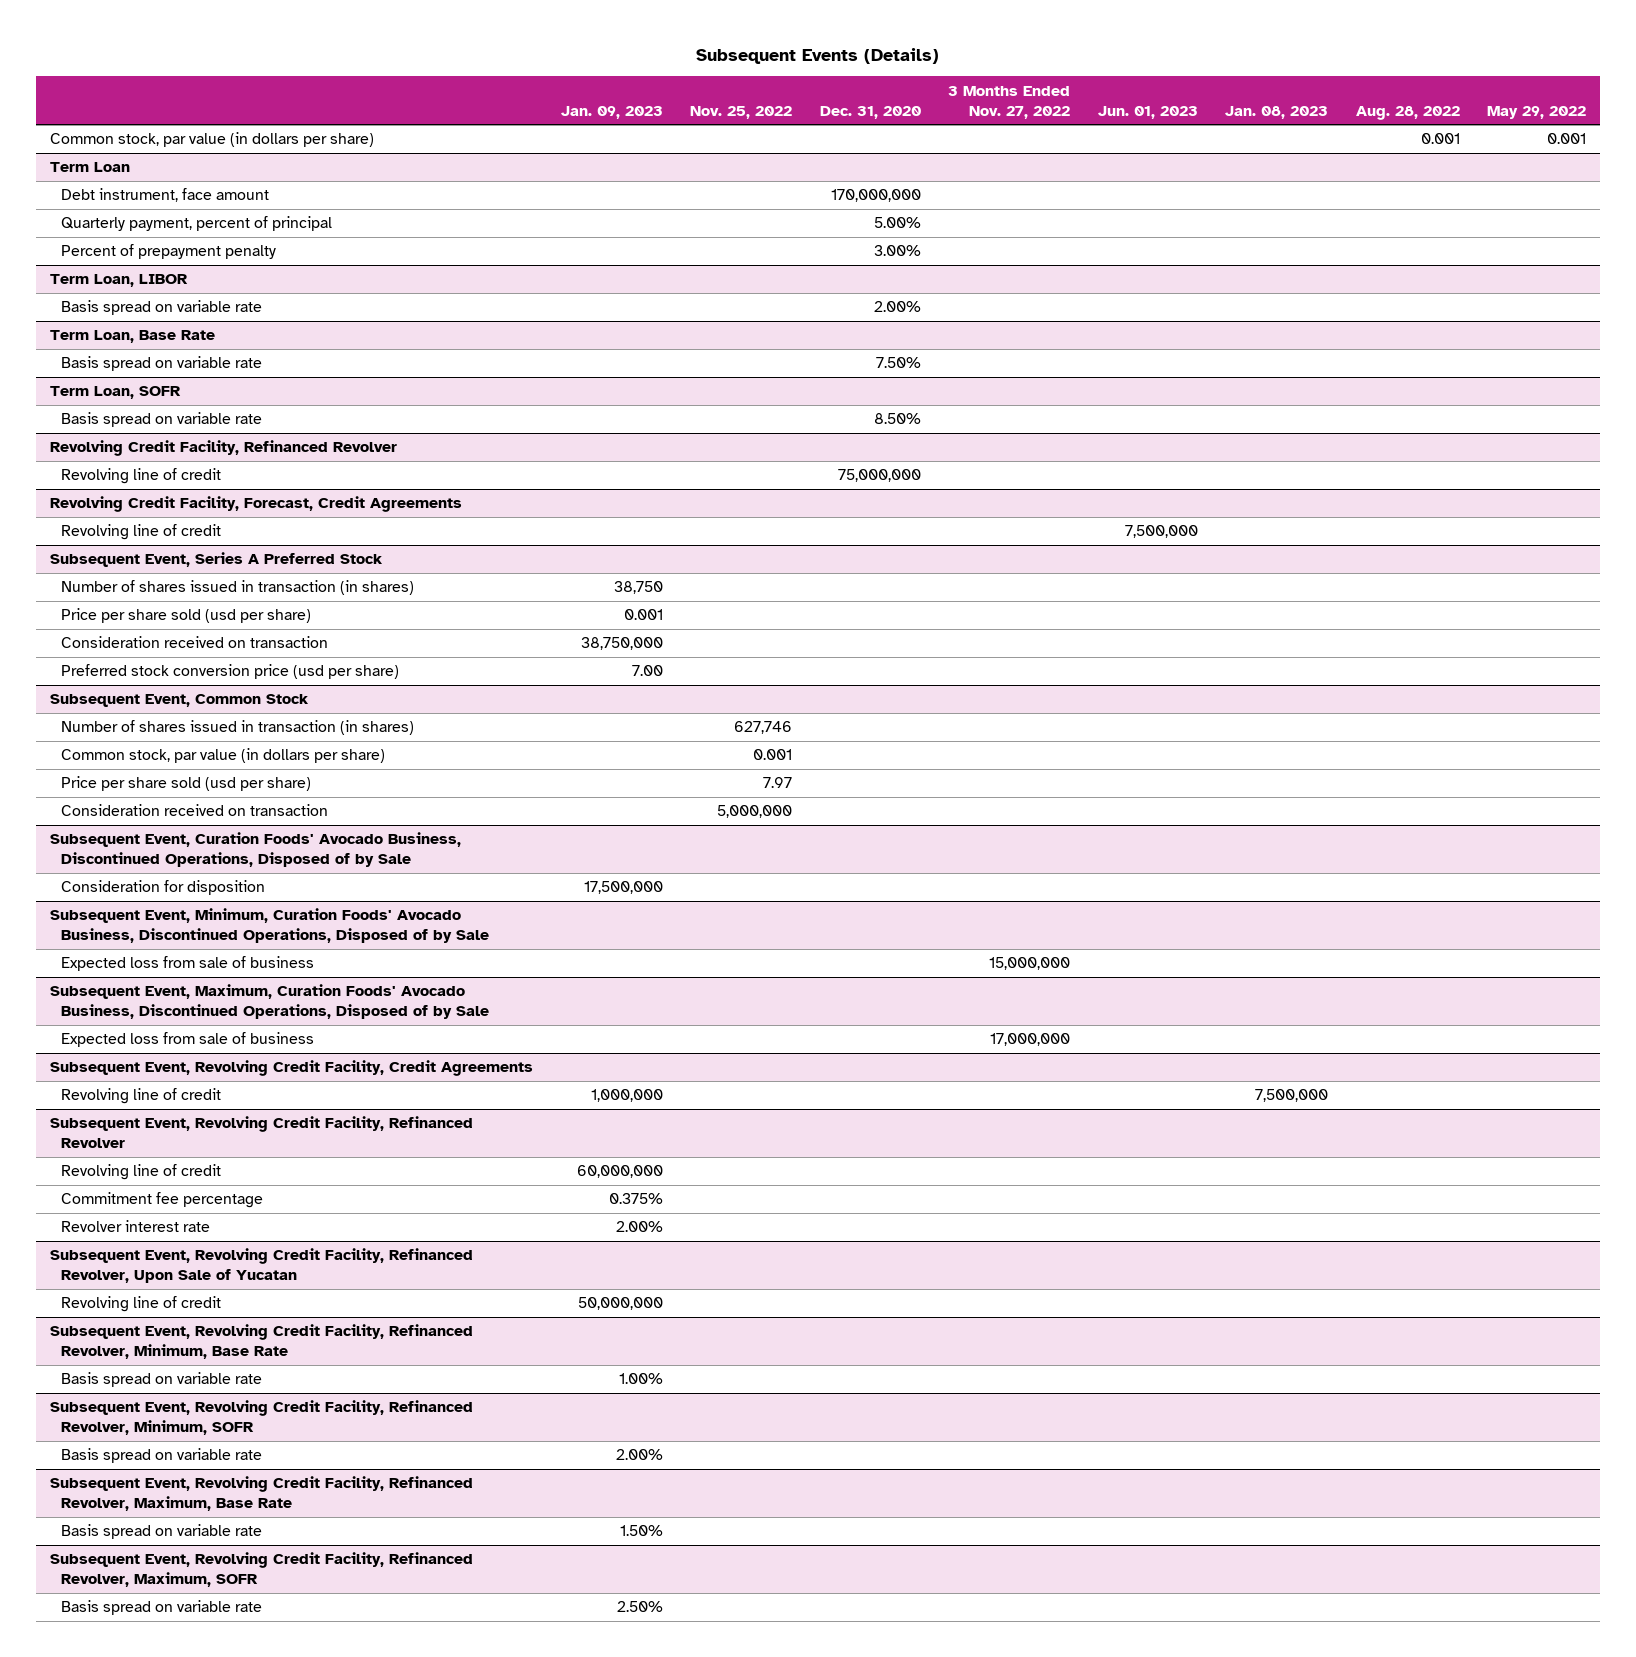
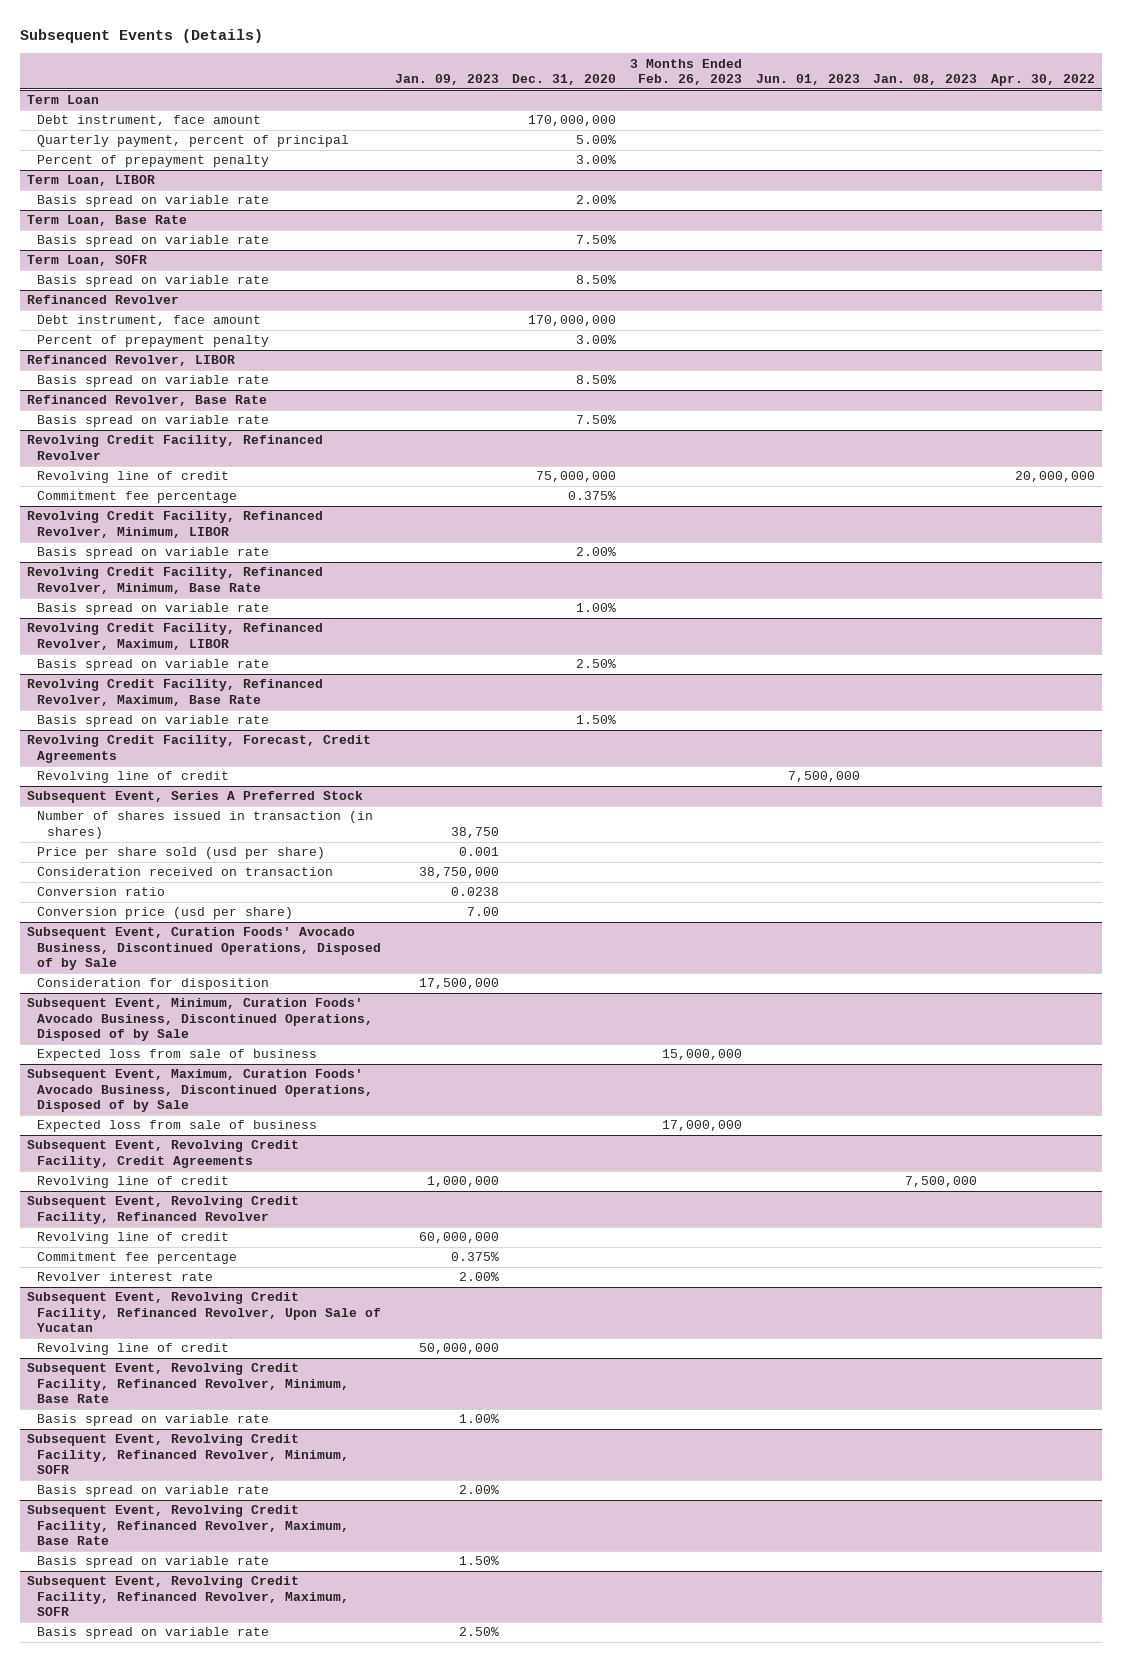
[690,105,793,119] Nov. 25, 2022 -> none
[948,85,1071,119] 3 Months Ended Nov. 27, 2022 -> none
[1355,105,1460,120] Aug. 28, 2022 -> none
[1487,105,1587,119] May 29, 2022 -> none
none -> [630,58,743,85] 3 Months Ended Feb. 26, 2023
none -> [990,73,1095,86] Apr. 30, 2022
[50,132,375,148] Common stock, par value (in dollars per share) -> none
none -> [26,295,179,305] Refinanced Revolver
none -> [37,315,262,327] Debt instrument, face amount
none -> [37,335,270,348] Percent of prepayment penalty
none -> [26,355,235,367] Refinanced Revolver, LIBOR
none -> [37,375,270,388] Basis spread on variable rate
none -> [26,395,267,407] Refinanced Revolver, Base Rate
none -> [37,415,270,428] Basis spread on variable rate
none -> [37,491,238,504] Commitment fee percentage
none -> [26,511,323,538] Revolving Credit Facility, Refinanced Revolver, Minimum, LIBOR
none -> [37,547,270,560] Basis spread on variable rate
none -> [26,567,323,594] Revolving Credit Facility, Refinanced Revolver, Minimum, Base Rate
none -> [37,603,270,616] Basis spread on variable rate
none -> [26,623,323,650] Revolving Credit Facility, Refinanced Revolver, Maximum, LIBOR
none -> [37,659,270,672] Basis spread on variable rate
none -> [26,679,323,706] Revolving Credit Facility, Refinanced Revolver, Maximum, Base Rate
none -> [37,715,270,728] Basis spread on variable rate
[50,694,310,708] Subsequent Event, Common Stock -> none
[61,720,415,736] Number of shares issued in transaction (in shares) -> none
[61,748,386,764] Common stock, par value (in dollars per share) -> none
[61,776,312,792] Price per share sold (usd per share) -> none
[61,804,329,817] Consideration received on transaction -> none
none -> [37,887,166,897] Conversion ratio
[61,664,400,680] Preferred stock conversion price (usd per share) -> [37,907,294,920] Conversion price (usd per share)

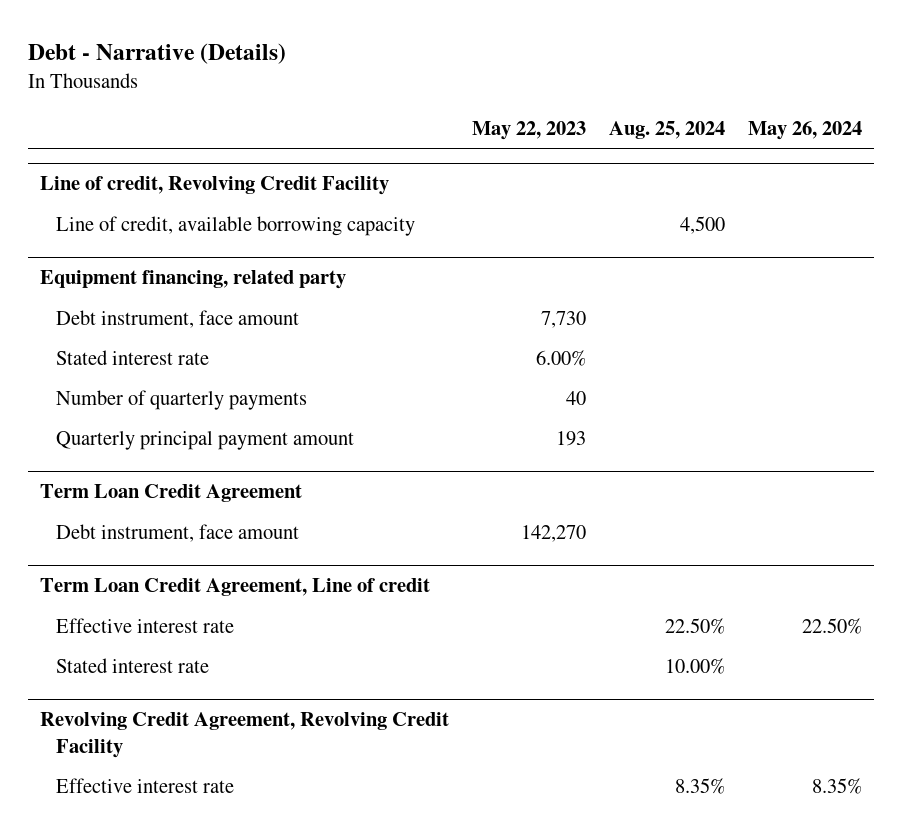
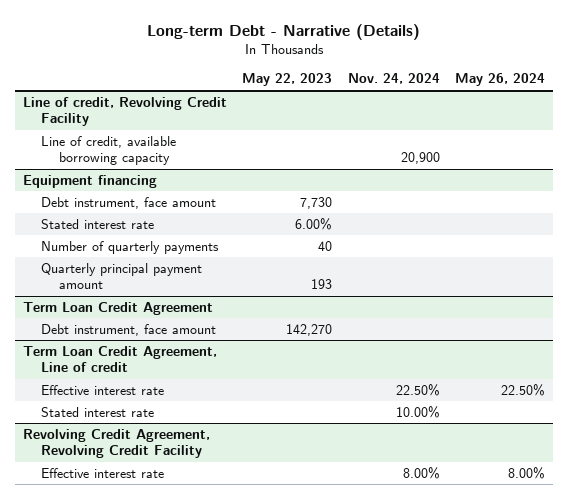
[28,42,287,64] Debt - Narrative (Details) -> [146,24,420,41] Long-term Debt - Narrative (Details)
[609,121,726,140] Aug. 25, 2024 -> none
none -> [347,73,440,85] Nov. 24, 2024
[39,270,346,290] Equipment financing, related party -> [22,174,157,188] Equipment financing
[812,777,863,794] 8.35% -> [507,466,545,479] 8.00%

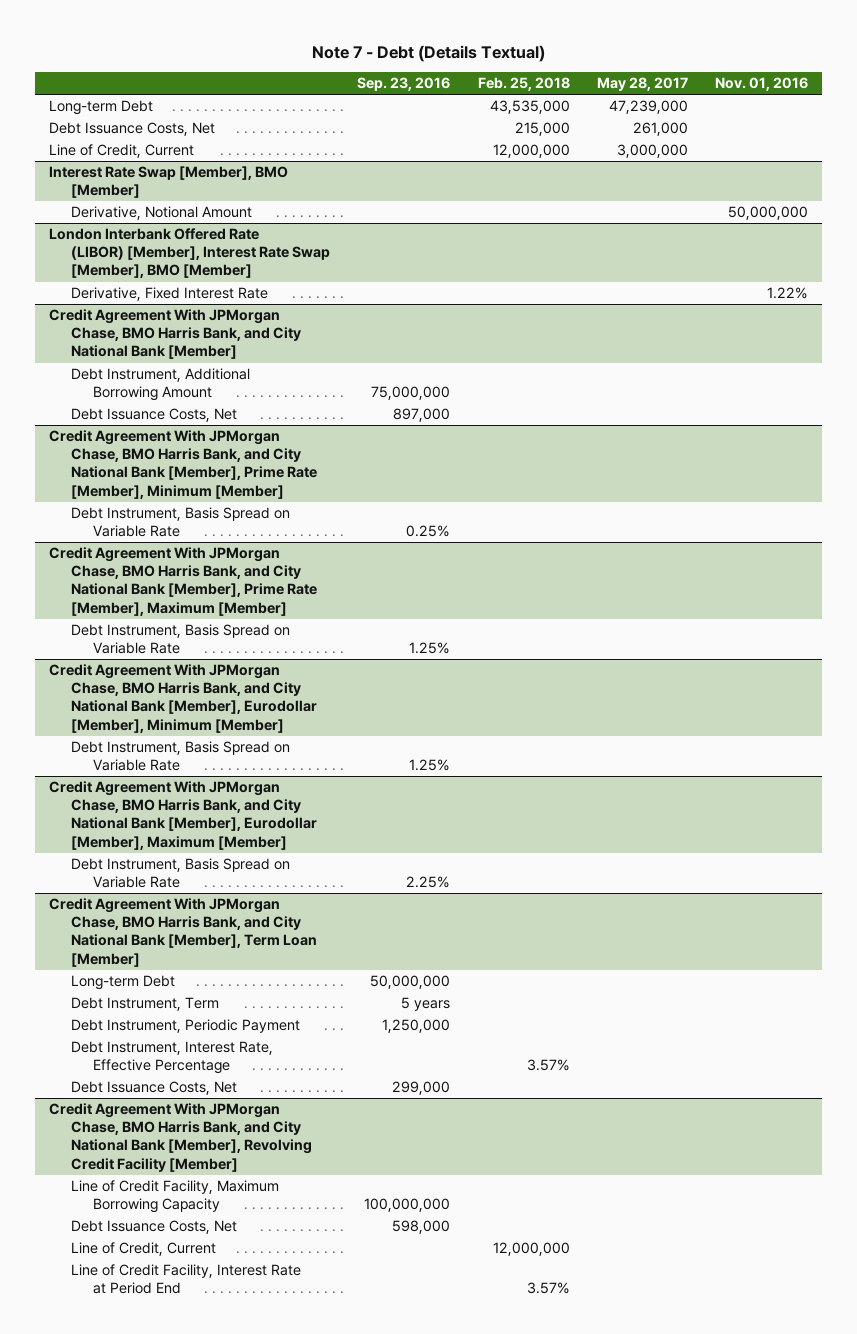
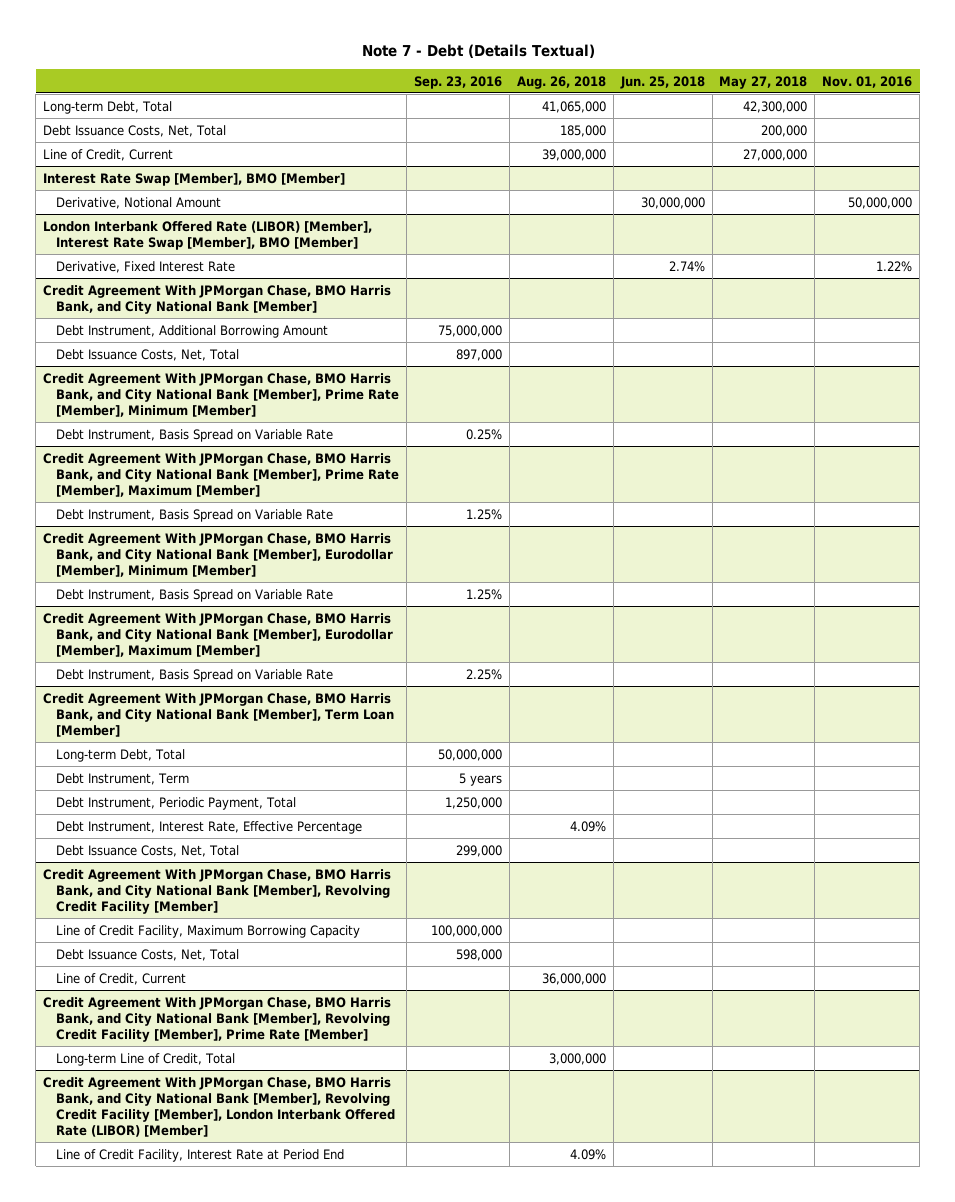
[477,77,570,92] Feb. 25, 2018 -> none
[596,77,688,92] May 28, 2017 -> none
none -> [516,75,606,89] Aug. 26, 2018
none -> [619,75,705,89] Jun. 25, 2018
none -> [719,75,808,89] May 27, 2018
[49,100,154,116] Long-term Debt -> [42,100,172,114] Long-term Debt, Total
[49,122,216,137] Debt Issuance Costs, Net -> [42,124,226,137] Debt Issuance Costs, Net, Total
[71,408,238,423] Debt Issuance Costs, Net -> [56,348,240,361] Debt Issuance Costs, Net, Total
[71,975,176,991] Long-term Debt -> [56,748,186,762] Long-term Debt, Total
[71,1019,301,1034] Debt Instrument, Periodic Payment -> [56,796,297,810] Debt Instrument, Periodic Payment, Total
[71,1081,238,1096] Debt Issuance Costs, Net -> [56,844,240,857] Debt Issuance Costs, Net, Total
[71,1220,238,1235] Debt Issuance Costs, Net -> [56,948,240,961] Debt Issuance Costs, Net, Total
[71,1264,302,1295] Line of Credit Facility, Interest Rate at Period End -> none
none -> [42,996,391,1042] Credit Agreement With JPMorgan Chase, BMO Harris Bank, and City National Bank [Member], Revolving Credit Facility [Member], Prime Rate [Member]
none -> [56,1052,236,1066] Long-term Line of Credit, Total
none -> [42,1076,396,1137] Credit Agreement With JPMorgan Chase, BMO Harris Bank, and City National Bank [Member], Revolving Credit Facility [Member], London Interbank Offered Rate (LIBOR) [Member]
none -> [56,1148,345,1162] Line of Credit Facility, Interest Rate at Period End

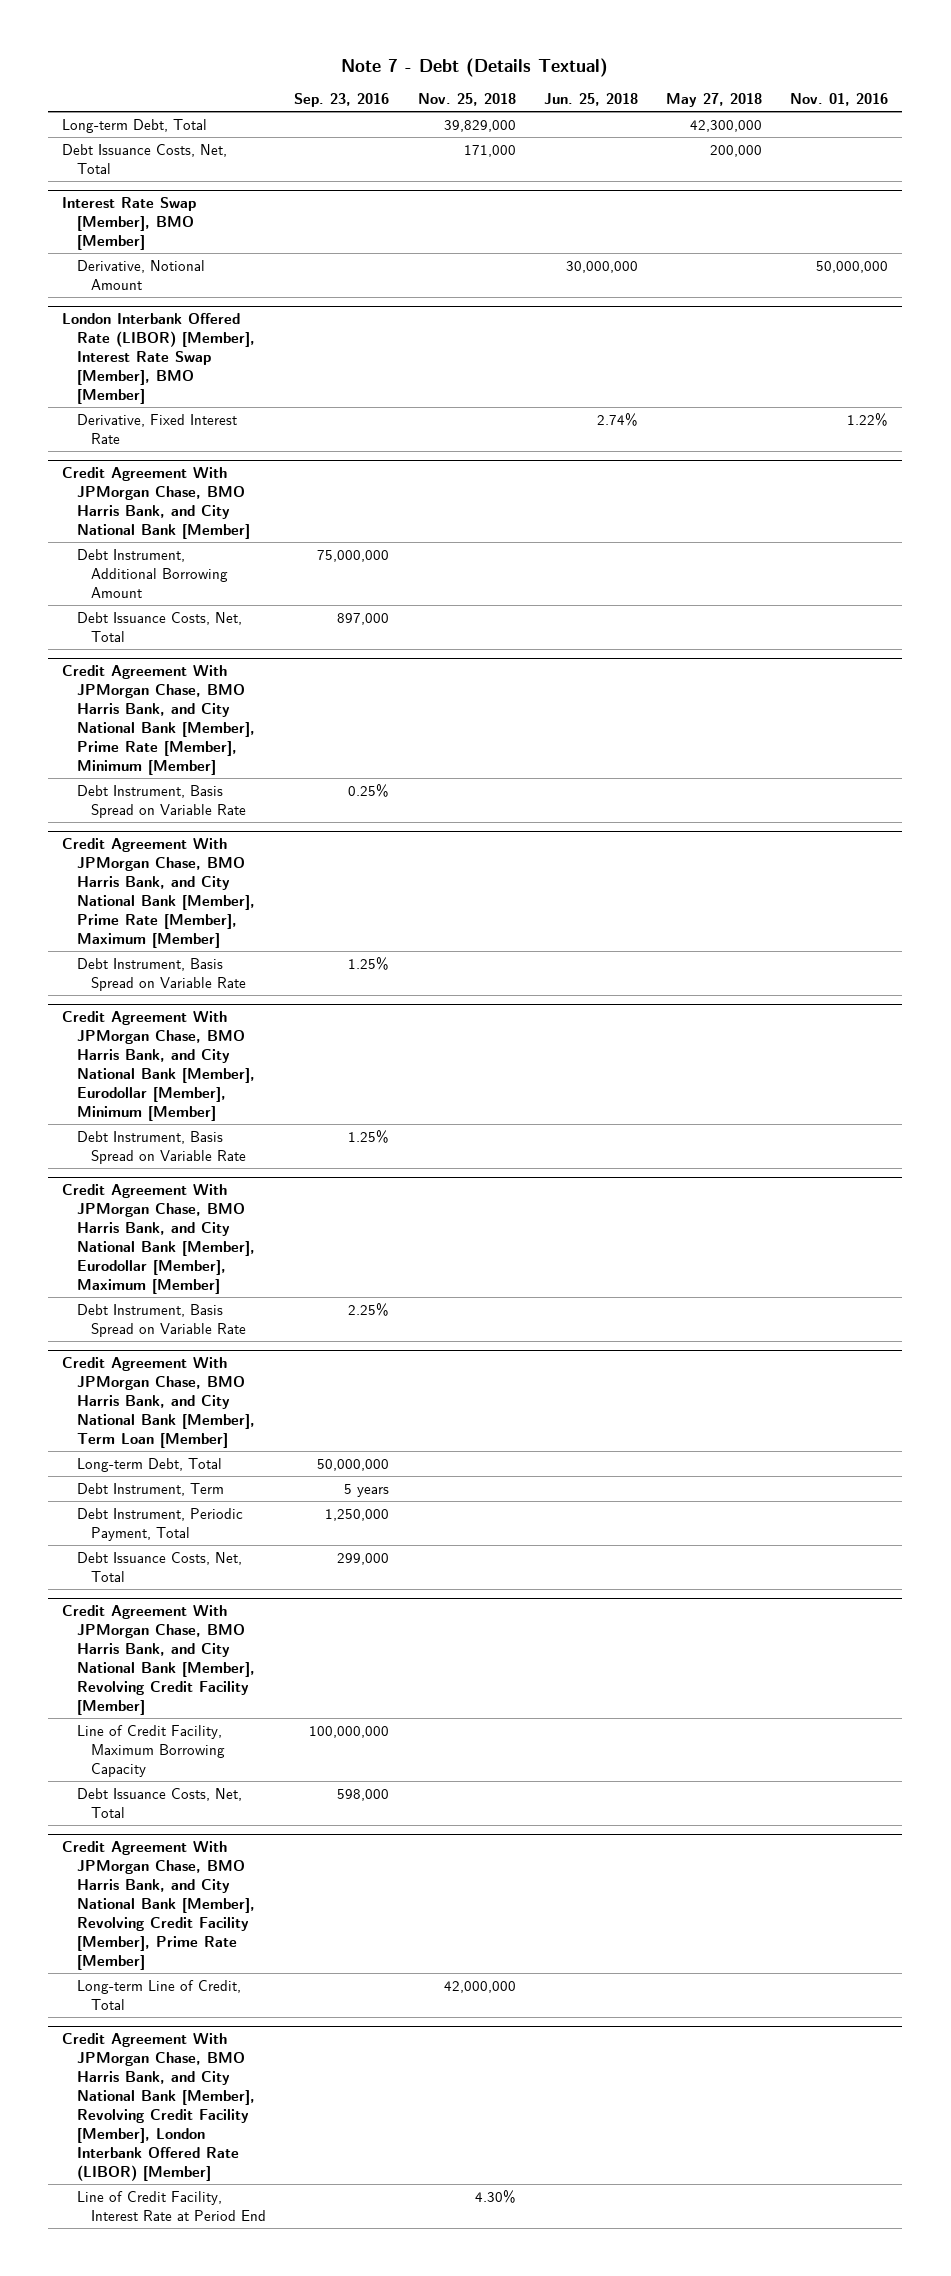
[516,75,606,89] Aug. 26, 2018 -> none
none -> [417,93,516,107] Nov. 25, 2018
[42,148,173,161] Line of Credit, Current -> none
[56,820,363,834] Debt Instrument, Interest Rate, Effective Percentage -> none
[56,972,187,985] Line of Credit, Current -> none

